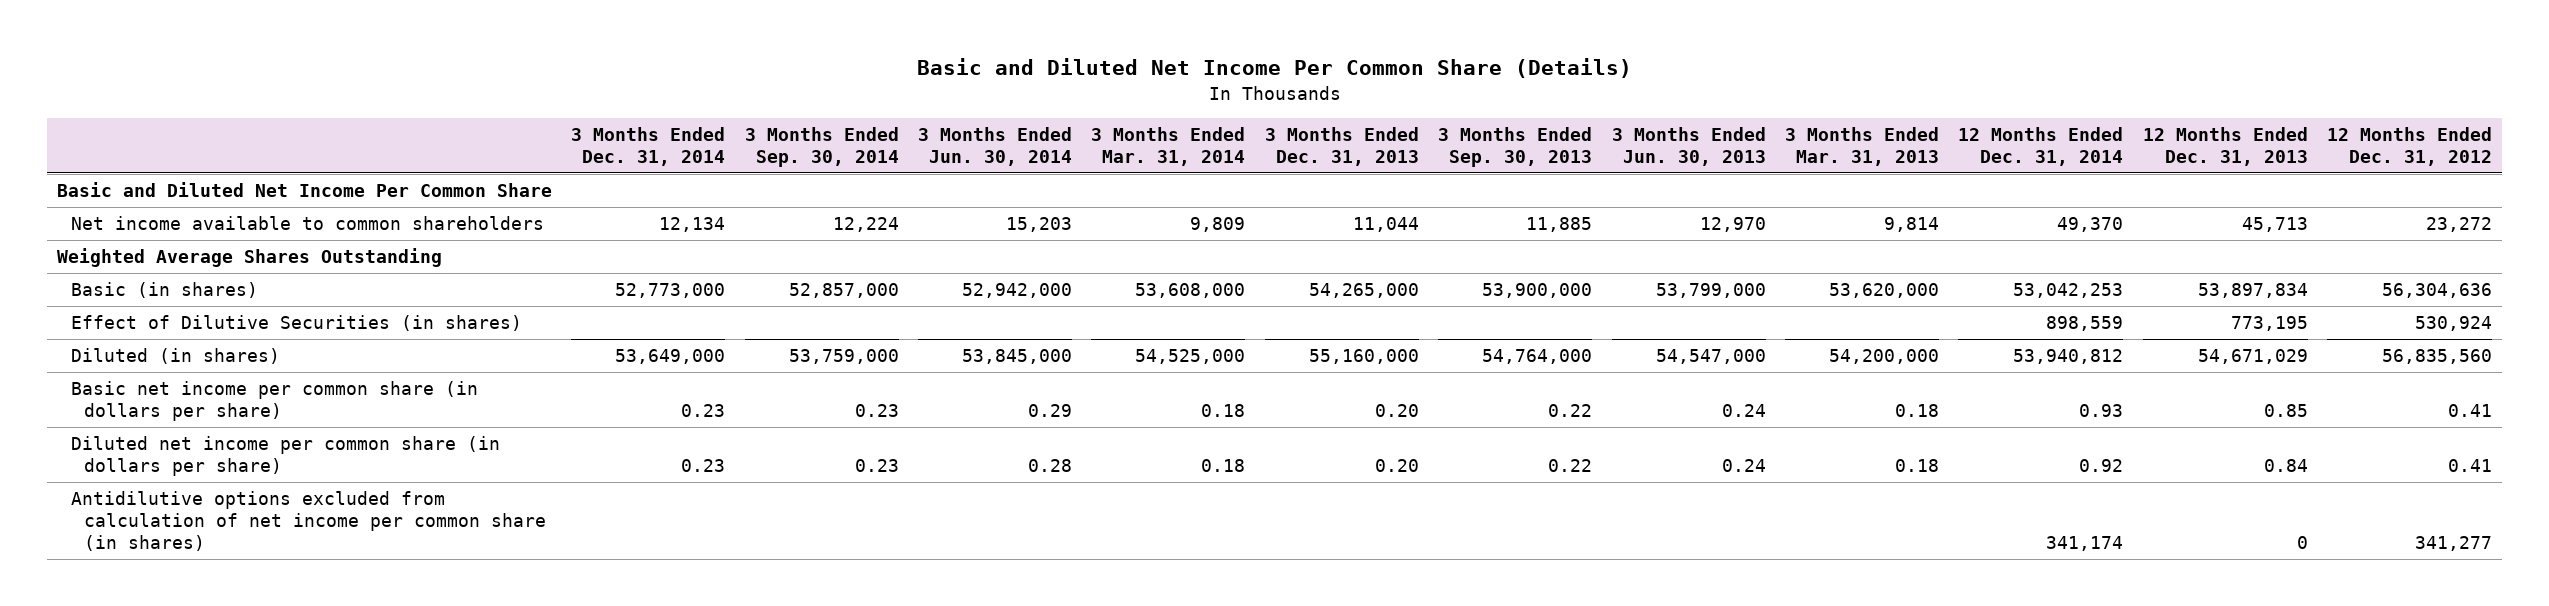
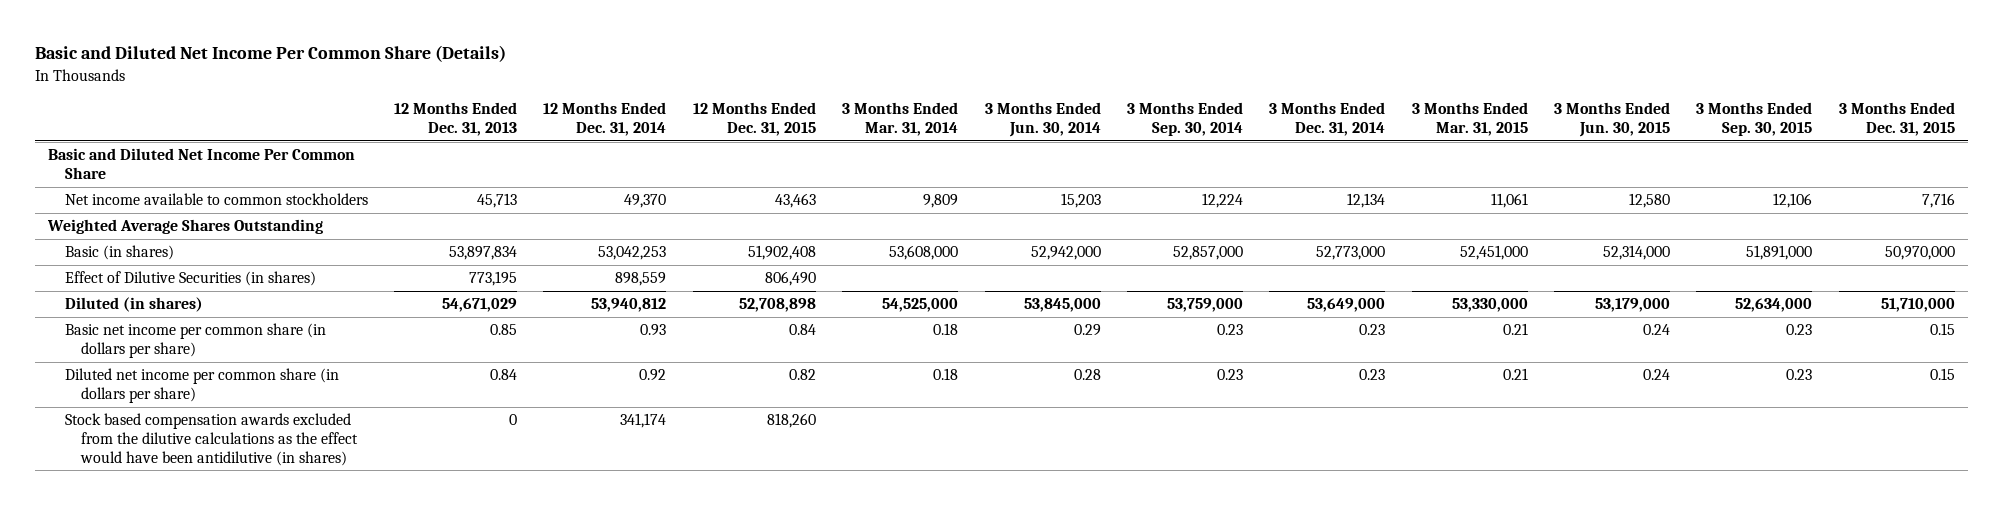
[1264,126,1419,166] 3 Months Ended Dec. 31, 2013 -> none
[1438,126,1593,167] 3 Months Ended Sep. 30, 2013 -> none
[1611,126,1766,166] 3 Months Ended Jun. 30, 2013 -> none
[1784,126,1939,166] 3 Months Ended Mar. 31, 2013 -> none
[2327,126,2493,166] 12 Months Ended Dec. 31, 2012 -> none
none -> [692,102,816,137] 12 Months Ended Dec. 31, 2015
none -> [1411,102,1528,137] 3 Months Ended Mar. 31, 2015
none -> [1554,102,1671,138] 3 Months Ended Jun. 30, 2015
none -> [1696,102,1813,137] 3 Months Ended Sep. 30, 2015
none -> [1838,102,1955,137] 3 Months Ended Dec. 31, 2015
[70,215,544,230] Net income available to common shareholders -> [64,193,368,206] Net income available to common stockholders
[70,490,547,552] Antidilutive options excluded from calculation of net income per common share (in shares) -> [64,413,359,466] Stock based compensation awards excluded from the dilutive calculations as the effect would have been antidilutive (in shares)

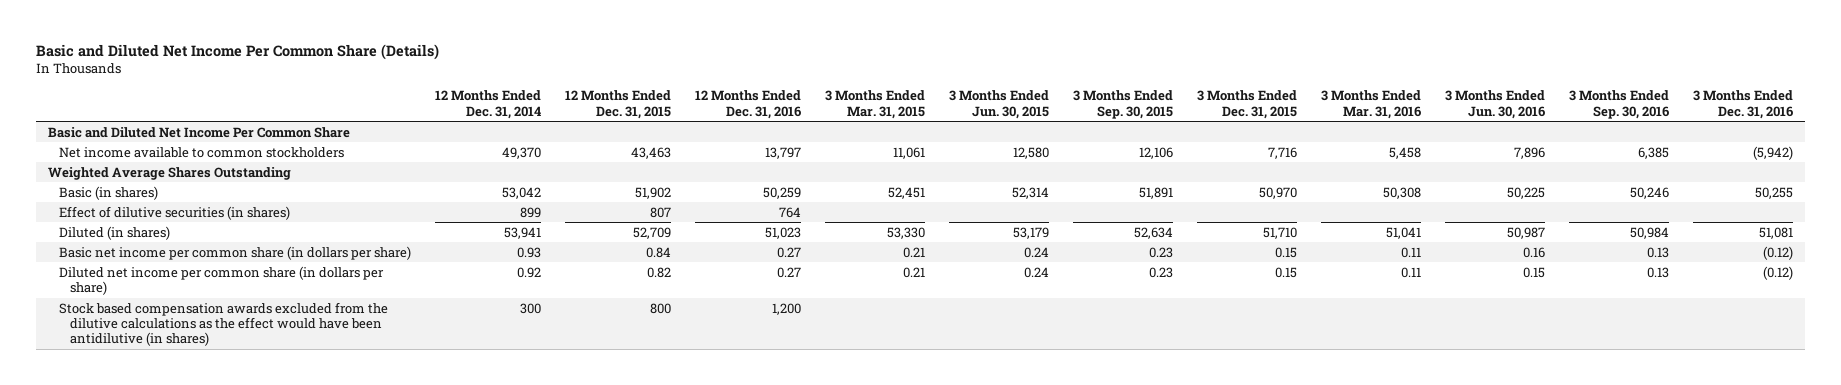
[394,102,518,137] 12 Months Ended Dec. 31, 2013 -> none
[842,102,959,137] 3 Months Ended Mar. 31, 2014 -> none
[984,102,1101,138] 3 Months Ended Jun. 30, 2014 -> none
[1126,102,1243,137] 3 Months Ended Sep. 30, 2014 -> none
[1269,102,1386,137] 3 Months Ended Dec. 31, 2014 -> none
none -> [694,90,801,119] 12 Months Ended Dec. 31, 2016
none -> [1320,90,1421,119] 3 Months Ended Mar. 31, 2016
none -> [1444,90,1545,119] 3 Months Ended Jun. 30, 2016
none -> [1568,90,1669,119] 3 Months Ended Sep. 30, 2016
none -> [1692,90,1793,119] 3 Months Ended Dec. 31, 2016
[598,246,667,261] 53,042,253 -> [501,186,541,199] 53,042
[747,245,816,261] 51,902,408 -> [634,186,671,199] 51,902
[1459,245,1528,261] 52,451,000 -> [887,186,925,199] 52,451
[1603,245,1671,261] 52,314,000 -> [1011,186,1049,199] 52,314
[1746,245,1813,261] 51,891,000 -> [1138,186,1173,199] 51,891
[1884,246,1955,261] 50,970,000 -> [1258,186,1297,199] 50,970
[64,271,316,287] Effect of Dilutive Securities (in shares) -> [58,205,290,220] Effect of dilutive securities (in shares)
[615,272,667,287] 898,559 -> [519,206,541,218] 899
[764,271,816,287] 806,490 -> [649,206,671,218] 807
[591,298,667,313] 53,940,812 -> [503,226,541,239] 53,941
[738,298,816,313] 52,708,898 -> [632,226,671,239] 52,709
[1451,298,1528,313] 53,330,000 -> [886,226,925,239] 53,330
[1595,298,1671,313] 53,179,000 -> [1012,226,1049,239] 53,179
[1735,298,1813,313] 52,634,000 -> [1133,226,1173,239] 52,634
[1880,298,1955,313] 51,710,000 -> [1262,226,1297,239] 51,710
[620,413,667,429] 341,174 -> [519,302,541,314] 300
[766,413,816,429] 818,260 -> [649,302,671,314] 800

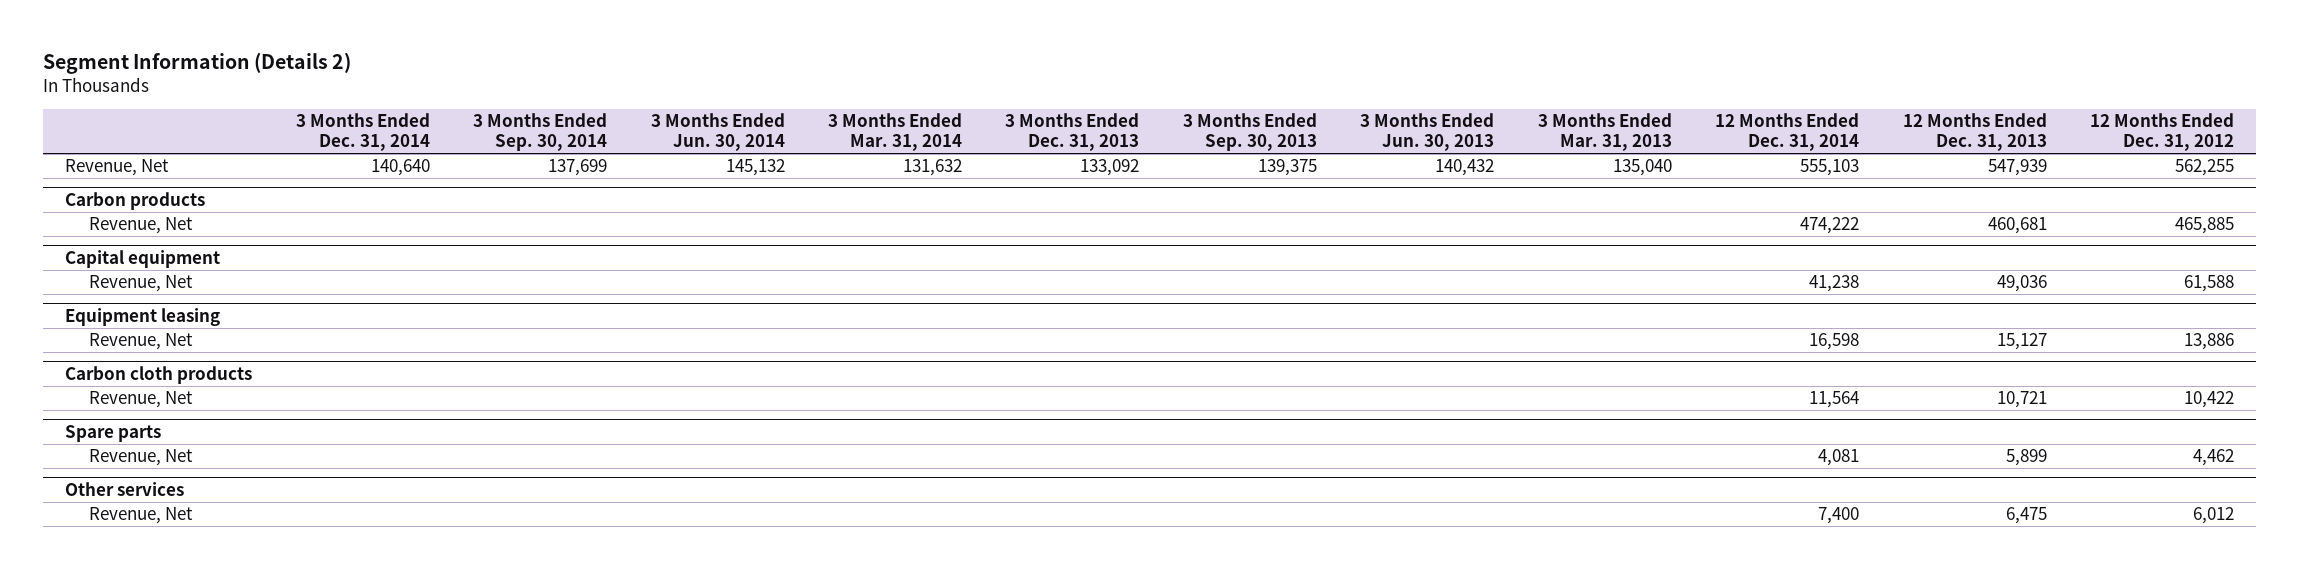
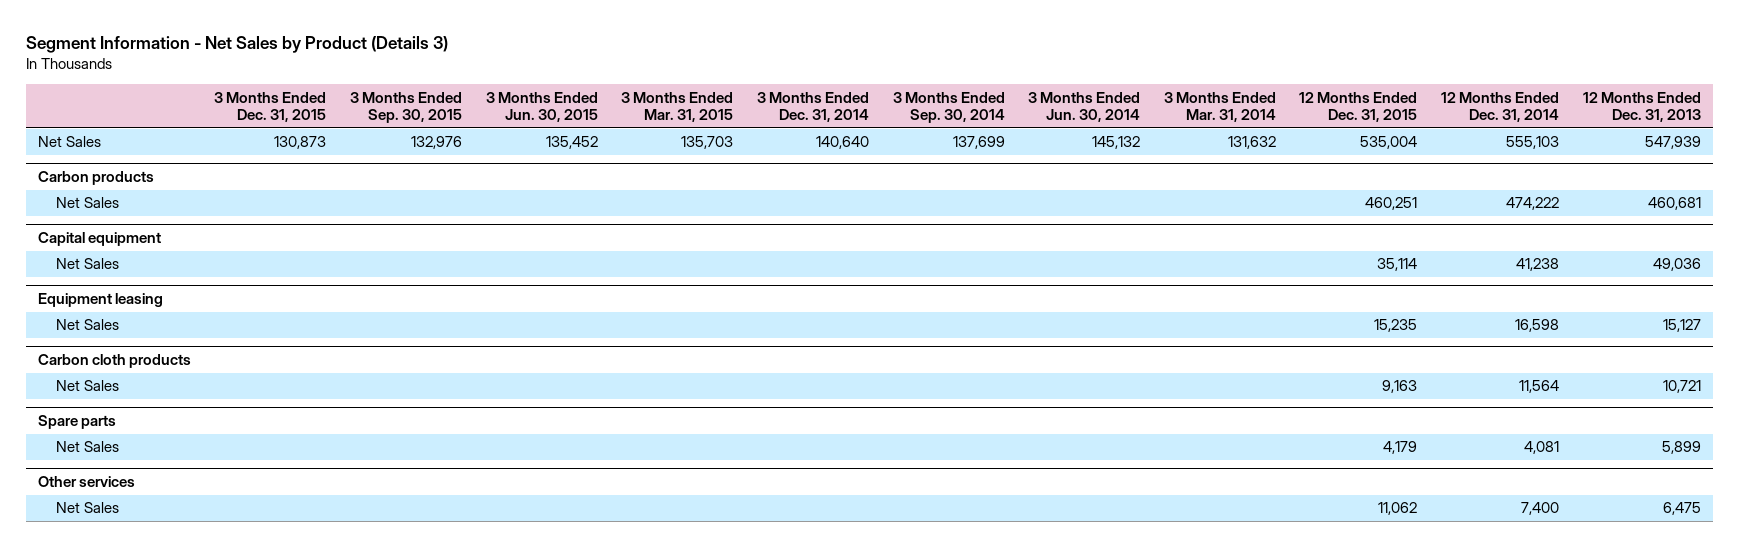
[43,52,352,75] Segment Information (Details 2) -> [25,36,448,54] Segment Information - Net Sales by Product (Details 3)
[1005,113,1140,152] 3 Months Ended Dec. 31, 2013 -> none
[1182,113,1317,152] 3 Months Ended Sep. 30, 2013 -> none
[1360,113,1495,152] 3 Months Ended Jun. 30, 2013 -> none
[1537,113,1672,152] 3 Months Ended Mar. 31, 2013 -> none
[2090,113,2235,152] 12 Months Ended Dec. 31, 2012 -> none
none -> [214,91,327,123] 3 Months Ended Dec. 31, 2015
none -> [349,91,462,124] 3 Months Ended Sep. 30, 2015
none -> [485,91,598,123] 3 Months Ended Jun. 30, 2015
none -> [621,91,734,123] 3 Months Ended Mar. 31, 2015
none -> [1299,91,1418,123] 12 Months Ended Dec. 31, 2015
[65,159,170,177] Revenue, Net -> [37,136,101,148] Net Sales
[88,217,193,235] Revenue, Net -> [56,197,120,209] Net Sales
[88,275,193,293] Revenue, Net -> [56,258,120,270] Net Sales
[88,333,193,351] Revenue, Net -> [56,319,120,331] Net Sales
[88,391,193,409] Revenue, Net -> [56,380,120,392] Net Sales
[88,449,193,467] Revenue, Net -> [56,441,120,453] Net Sales
[88,507,193,525] Revenue, Net -> [56,502,120,514] Net Sales

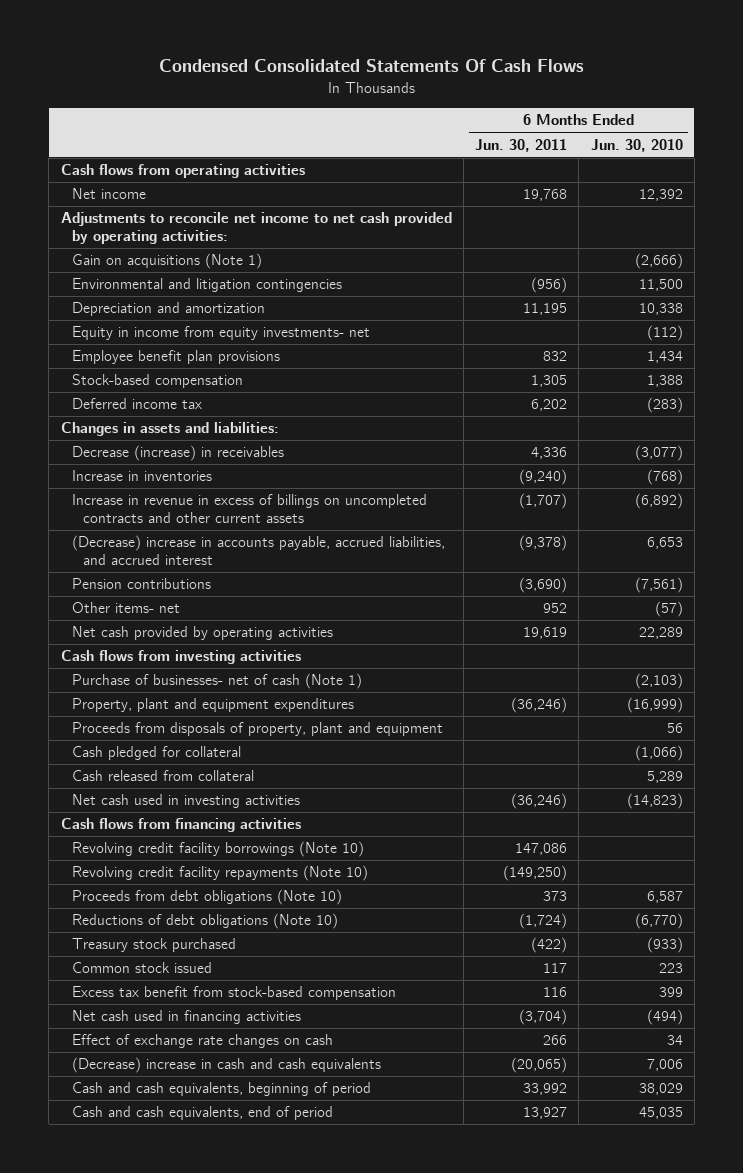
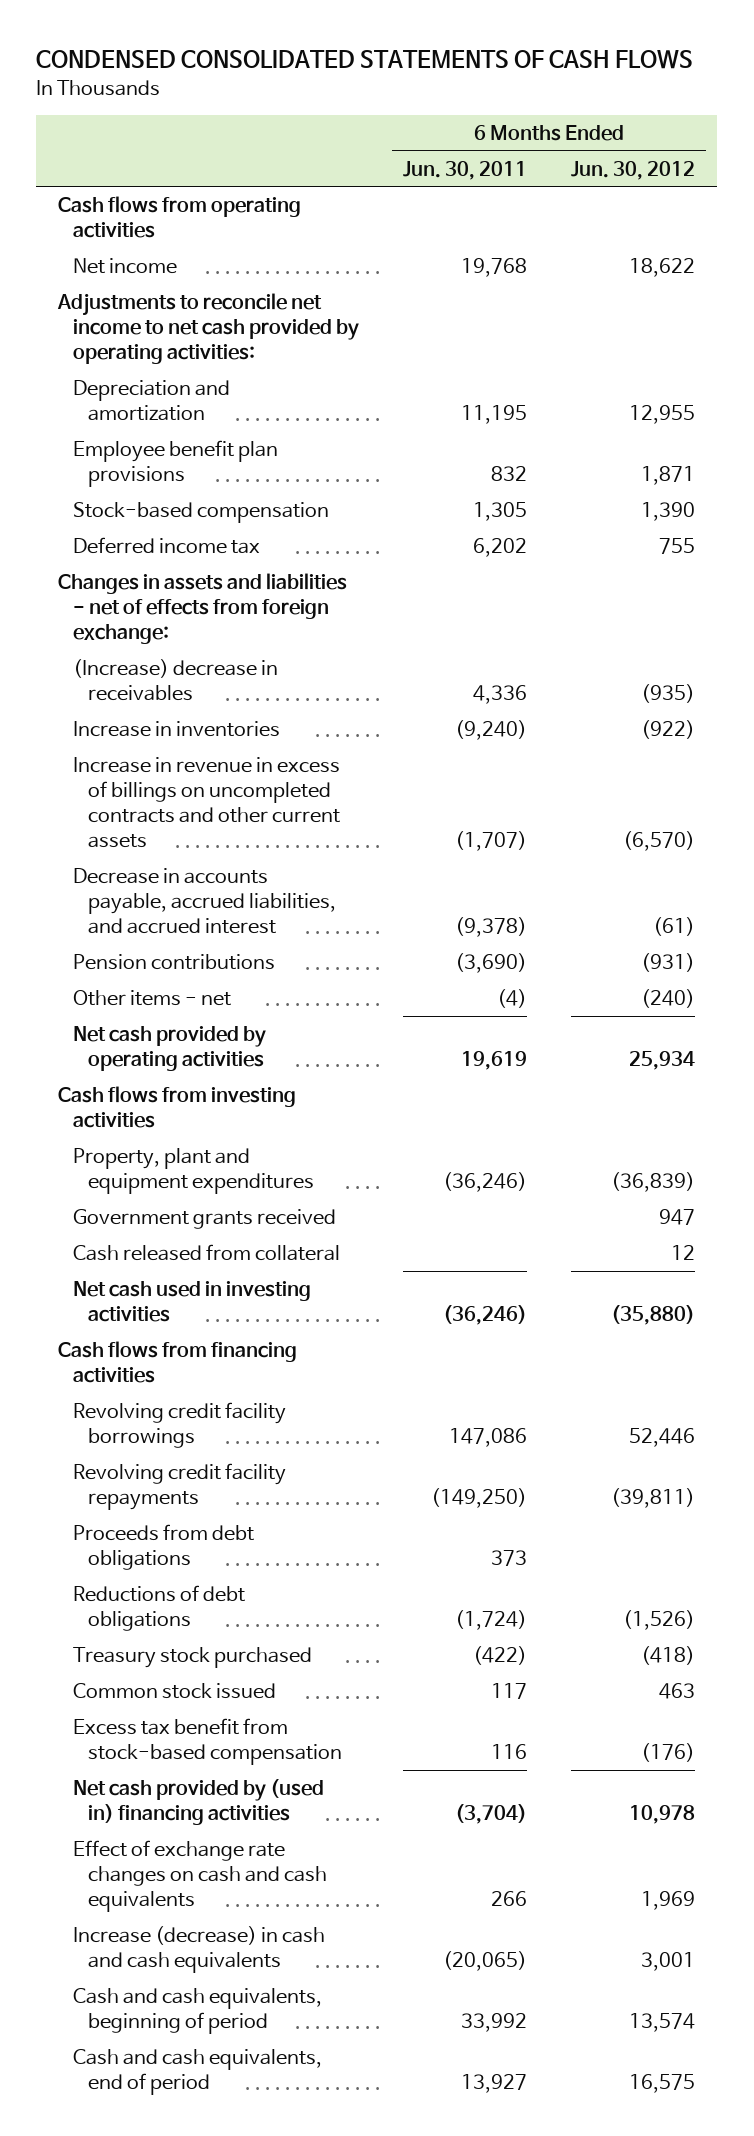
[158,59,584,73] Condensed Consolidated Statements Of Cash Flows -> [36,50,694,70] CONDENSED CONSOLIDATED STATEMENTS OF CASH FLOWS
[590,138,683,152] Jun. 30, 2010 -> none
none -> [571,160,696,180] Jun. 30, 2012
[72,253,263,270] Gain on acquisitions (Note 1) -> none
[72,278,343,293] Environmental and litigation contingencies -> none
[72,326,371,341] Equity in income from equity investments- net -> none
[60,422,279,437] Changes in assets and liabilities: -> [58,573,348,645] Changes in assets and liabilities - net of effects from foreign exchange:
[72,445,285,462] Decrease (increase) in receivables -> [73,659,279,702] (Increase) decrease in receivables
[72,535,446,566] (Decrease) increase in accounts payable, accrued liabilities, and accrued interest -> [73,868,337,935] Decrease in accounts payable, accrued liabilities, and accrued interest
[72,602,181,614] Other items- net -> [73,990,232,1007] Other items - net
[543,603,568,614] 952 -> [497,989,528,1009] (4)
[72,673,363,690] Purchase of businesses- net of cash (Note 1) -> none
[72,722,444,737] Proceeds from disposals of property, plant and equipment -> none
[72,746,242,761] Cash pledged for collateral -> none
none -> [73,1209,337,1230] Government grants received
[72,841,365,858] Revolving credit facility borrowings (Note 10) -> [73,1402,287,1449] Revolving credit facility borrowings
[72,865,369,882] Revolving credit facility repayments (Note 10) -> [73,1463,287,1511] Revolving credit facility repayments
[72,889,343,906] Proceeds from debt obligations (Note 10) -> [73,1524,255,1571] Proceeds from debt obligations
[72,913,339,930] Reductions of debt obligations (Note 10) -> [73,1585,246,1632] Reductions of debt obligations
[72,1010,302,1025] Net cash used in financing activities -> [73,1779,325,1826] Net cash provided by (used in) financing activities
[72,1034,334,1049] Effect of exchange rate changes on cash -> [73,1840,328,1913] Effect of exchange rate changes on cash and cash equivalents
[72,1057,382,1074] (Decrease) increase in cash and cash equivalents -> [73,1926,326,1974] Increase (decrease) in cash and cash equivalents

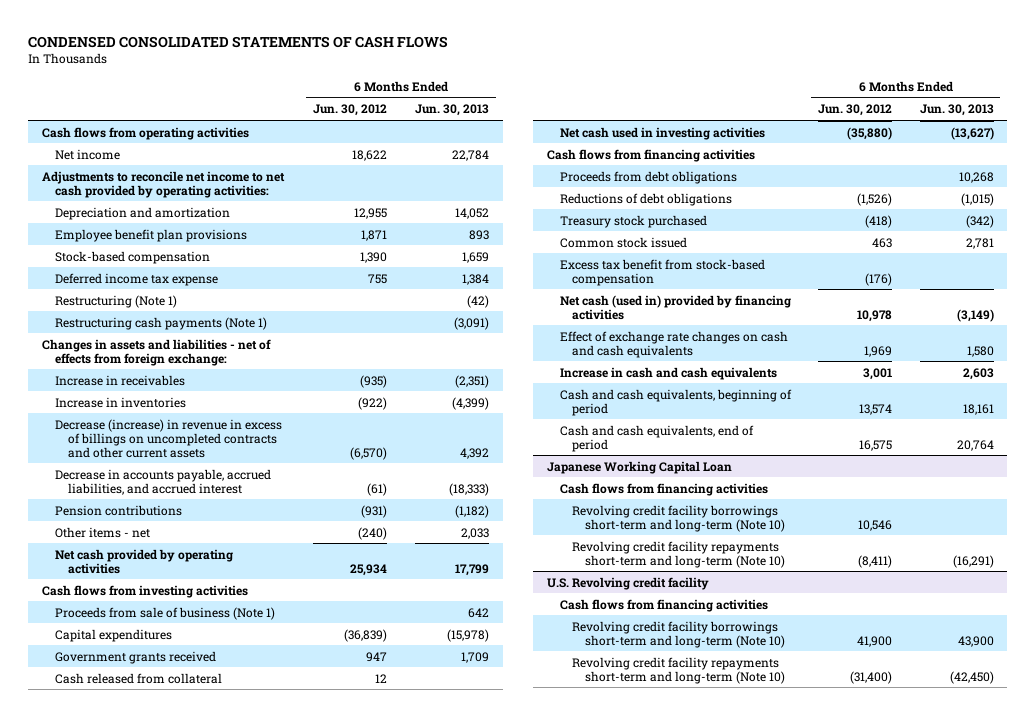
[403,160,528,180] Jun. 30, 2011 -> none
none -> [414,104,489,117] Jun. 30, 2013
[73,537,261,555] Deferred income tax -> [54,272,218,286] Deferred income tax expense
none -> [54,294,177,308] Restructuring (Note 1)
none -> [54,316,267,330] Restructuring cash payments (Note 1)
[73,659,279,702] (Increase) decrease in receivables -> [54,374,185,386] Increase in receivables
[73,757,341,849] Increase in revenue in excess of billings on uncompleted contracts and other current assets -> [54,418,282,458] Decrease (increase) in revenue in excess of billings on uncompleted contracts and other current assets
none -> [54,606,275,620] Proceeds from sale of business (Note 1)
[73,1148,315,1195] Property, plant and equipment expenditures -> [54,628,172,642] Capital expenditures
[73,1402,287,1449] Revolving credit facility borrowings -> none
[73,1463,287,1511] Revolving credit facility repayments -> none
[73,1779,325,1826] Net cash provided by (used in) financing activities -> [559,294,791,320] Net cash (used in) provided by financing activities
[73,1926,326,1974] Increase (decrease) in cash and cash equivalents -> [559,366,777,380] Increase in cash and cash equivalents
none -> [546,460,732,474] Japanese Working Capital Loan
none -> [559,482,768,496] Cash flows from financing activities
none -> [572,504,786,532] Revolving credit facility borrowings short-term and long-term (Note 10)
none -> [572,540,786,568] Revolving credit facility repayments short-term and long-term (Note 10)
none -> [546,576,709,590] U.S. Revolving credit facility
none -> [559,598,768,612] Cash flows from financing activities
none -> [572,620,786,648] Revolving credit facility borrowings short-term and long-term (Note 10)
none -> [572,656,786,684] Revolving credit facility repayments short-term and long-term (Note 10)

